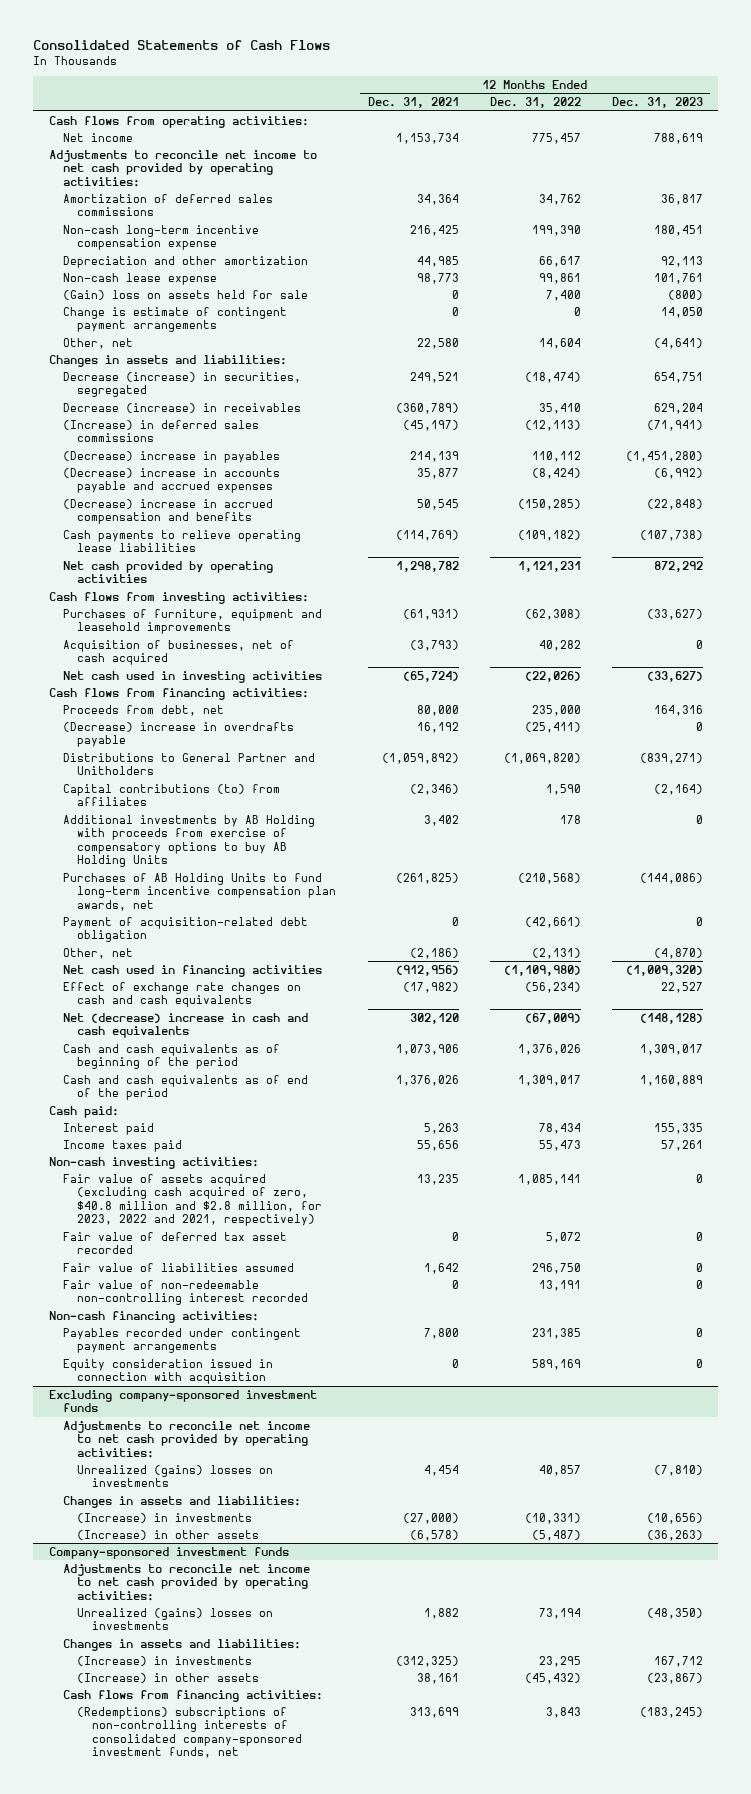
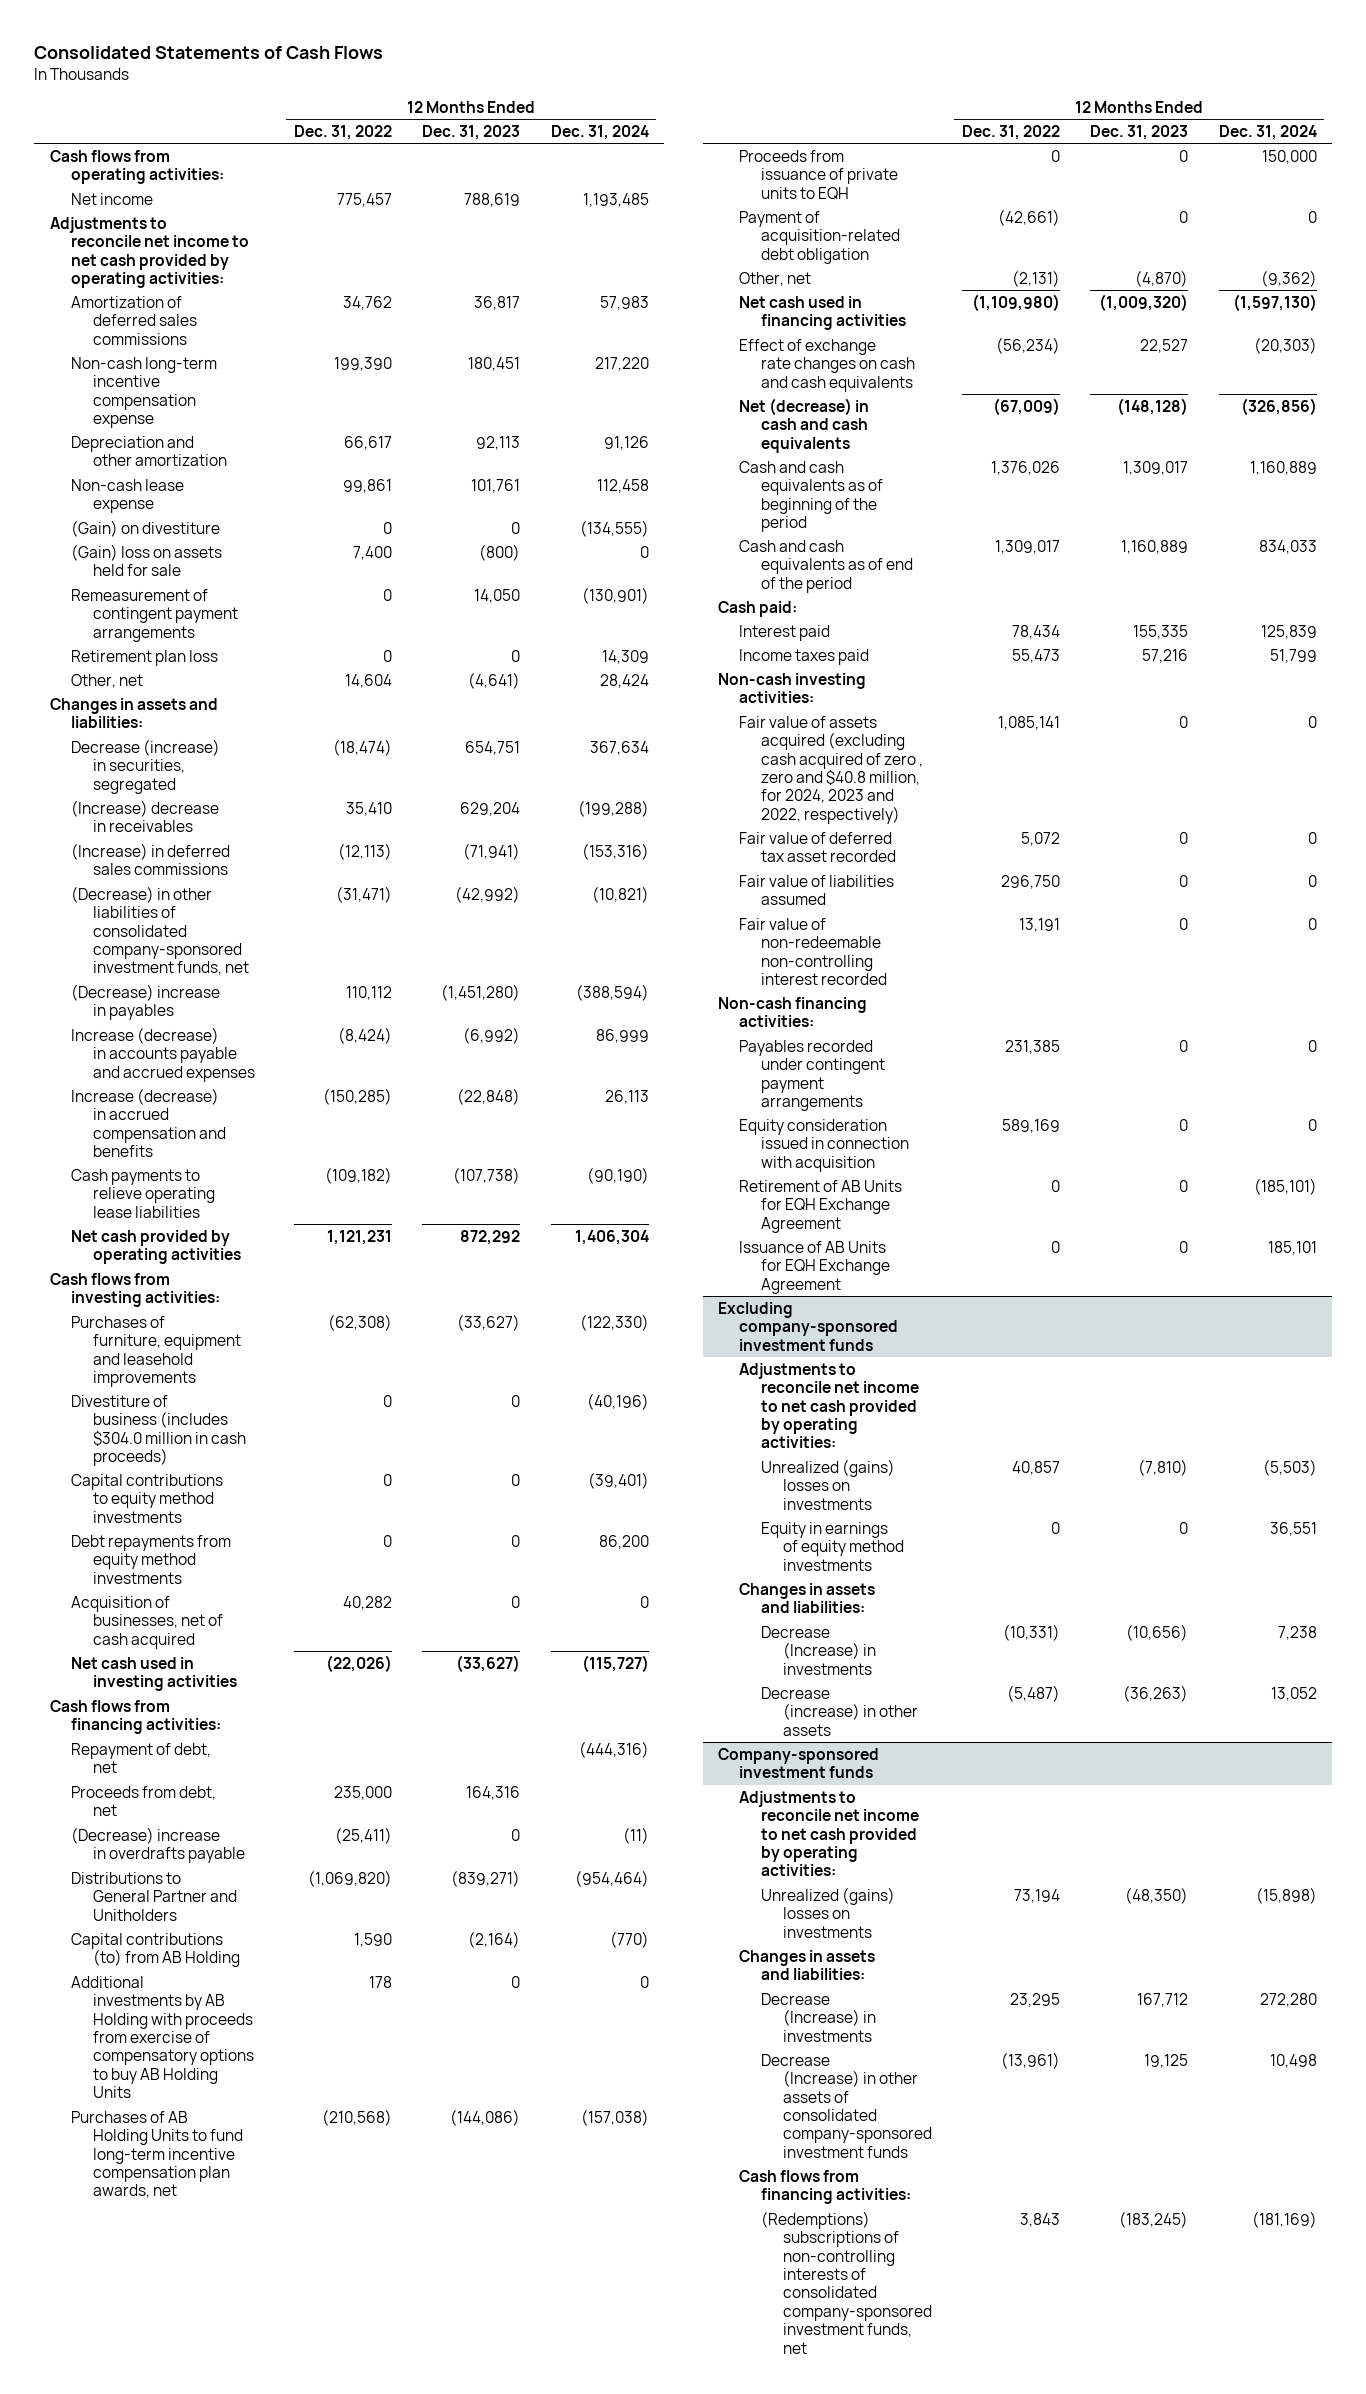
[367,97,459,109] Dec. 31, 2021 -> none
none -> [550,125,649,141] Dec. 31, 2024
none -> [71,519,221,537] (Gain) on divestiture
[63,306,288,333] Change is estimate of contingent payment arrangements -> [71,588,238,642] Remeasurement of contingent payment arrangements
none -> [71,649,219,666] Retirement plan loss
[63,402,302,413] Decrease (increase) in receivables -> [71,799,220,833] (Increase) decrease in receivables
none -> [71,885,249,976] (Decrease) in other liabilities of consolidated company-sponsored investment funds, net
[63,467,281,494] (Decrease) increase in accounts payable and accrued expenses -> [71,1026,255,1082] Increase (decrease) in accounts payable and accrued expenses
[63,498,274,525] (Decrease) increase in accrued compensation and benefits -> [71,1087,226,1158] Increase (decrease) in accrued compensation and benefits
none -> [71,1394,246,1467] Divestiture of business (includes $304.0 million in cash proceeds)
none -> [71,1473,224,1523] Capital contributions to equity method investments
none -> [71,1534,232,1584] Debt repayments from equity method investments
none -> [71,1742,212,1774] Repayment of debt, net
[63,783,281,807] Capital contributions (to) from affiliates -> [71,1932,240,1968] Capital contributions (to) from AB Holding
none -> [739,149,899,199] Proceeds from issuance of private units to EQH
[63,1012,309,1039] Net (decrease) increase in cash and cash equivalents -> [739,397,870,453] Net (decrease) in cash and cash equivalents
[660,1139,703,1151] 57,261 -> [1142,648,1189,663] 57,216
[63,1173,323,1227] Fair value of assets acquired (excluding cash acquired of zero, $40.8 million and $2.8 million, for 2023, 2022 and 2021, respectively) -> [739,715,924,824] Fair value of assets acquired (excluding cash acquired of zero , zero and $40.8 million, for 2024, 2023 and 2022, respectively)
none -> [739,1179,903,1233] Retirement of AB Units for EQH Exchange Agreement
none -> [739,1240,891,1294] Issuance of AB Units for EQH Exchange Agreement
none -> [761,1521,904,1571] Equity in earnings of equity method investments
[77,1512,253,1523] (Increase) in investments -> [761,1625,876,1675] Decrease (Increase) in investments
[77,1529,260,1540] (Increase) in other assets -> [761,1686,918,1736] Decrease (increase) in other assets
[77,1672,260,1683] (Increase) in other assets -> none
[77,1655,253,1666] (Increase) in investments -> [761,1992,876,2042] Decrease (Increase) in investments
none -> [761,2053,932,2158] Decrease (Increase) in other assets of consolidated company-sponsored investment funds

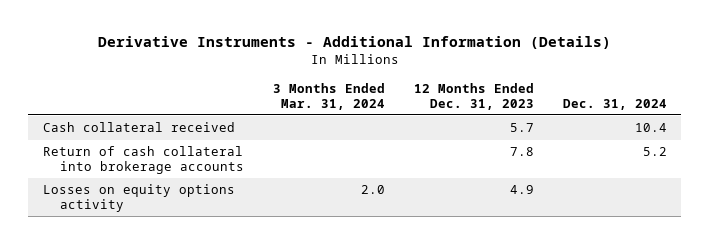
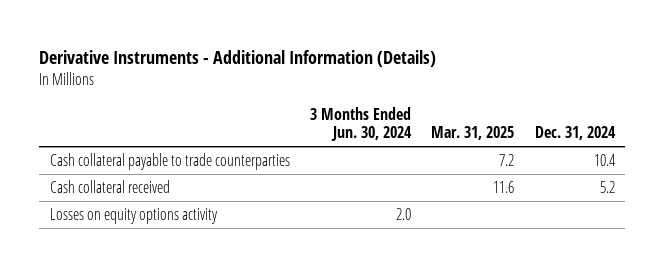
[273,82,386,110] 3 Months Ended Mar. 31, 2024 -> none
[413,82,534,110] 12 Months Ended Dec. 31, 2023 -> none
none -> [310,106,413,142] 3 Months Ended Jun. 30, 2024
none -> [431,126,515,141] Mar. 31, 2025
[42,146,245,174] Return of cash collateral into brokerage accounts -> none
none -> [49,152,290,170] Cash collateral payable to trade counterparties
[634,123,667,133] 10.4 -> [599,180,615,193] 5.2

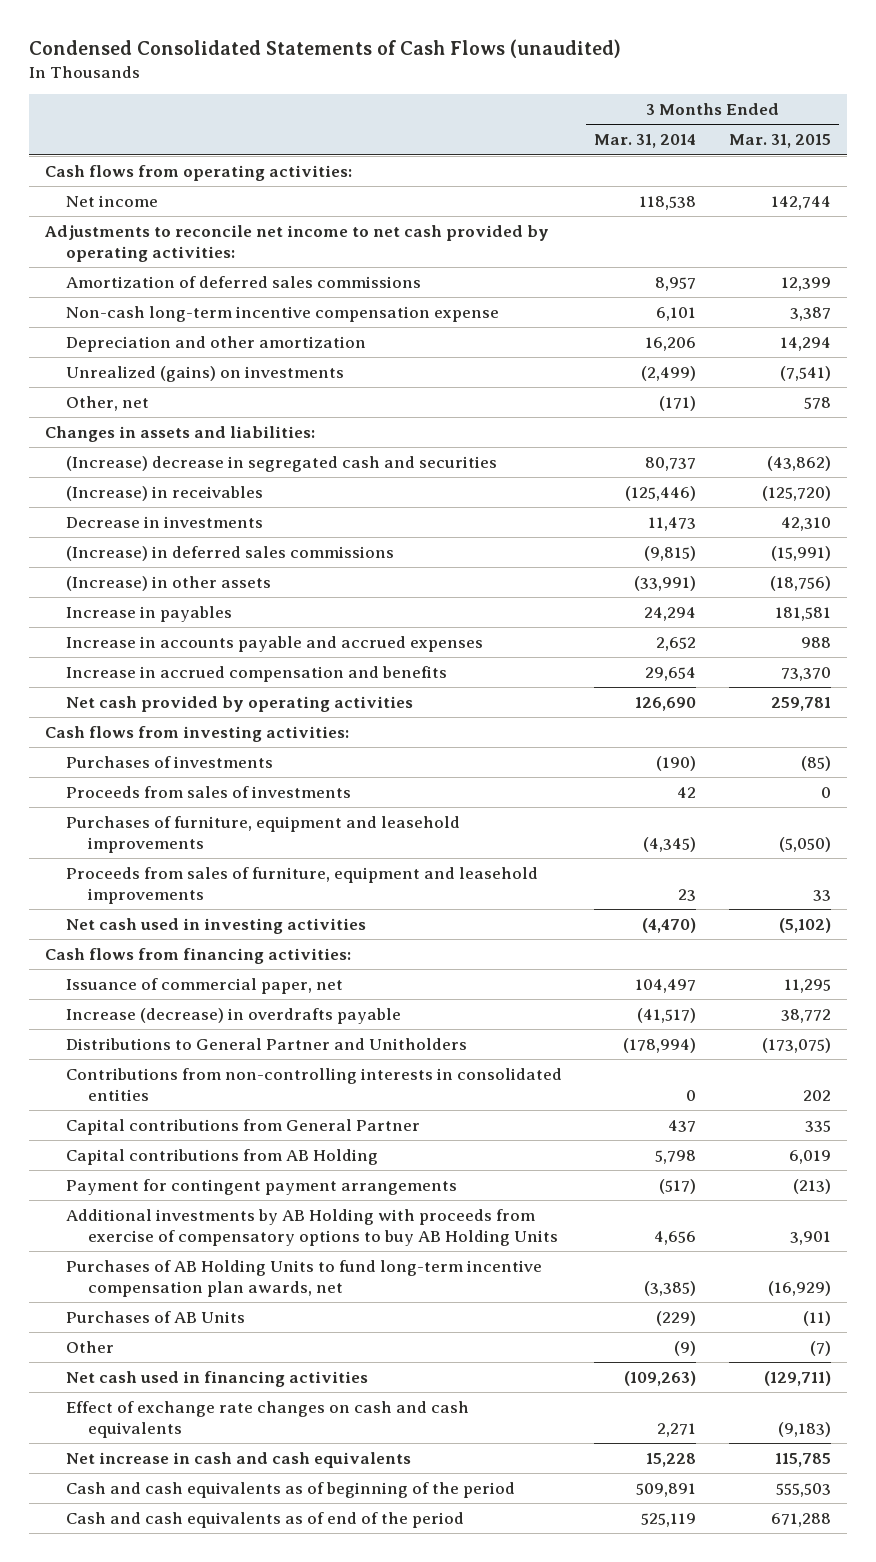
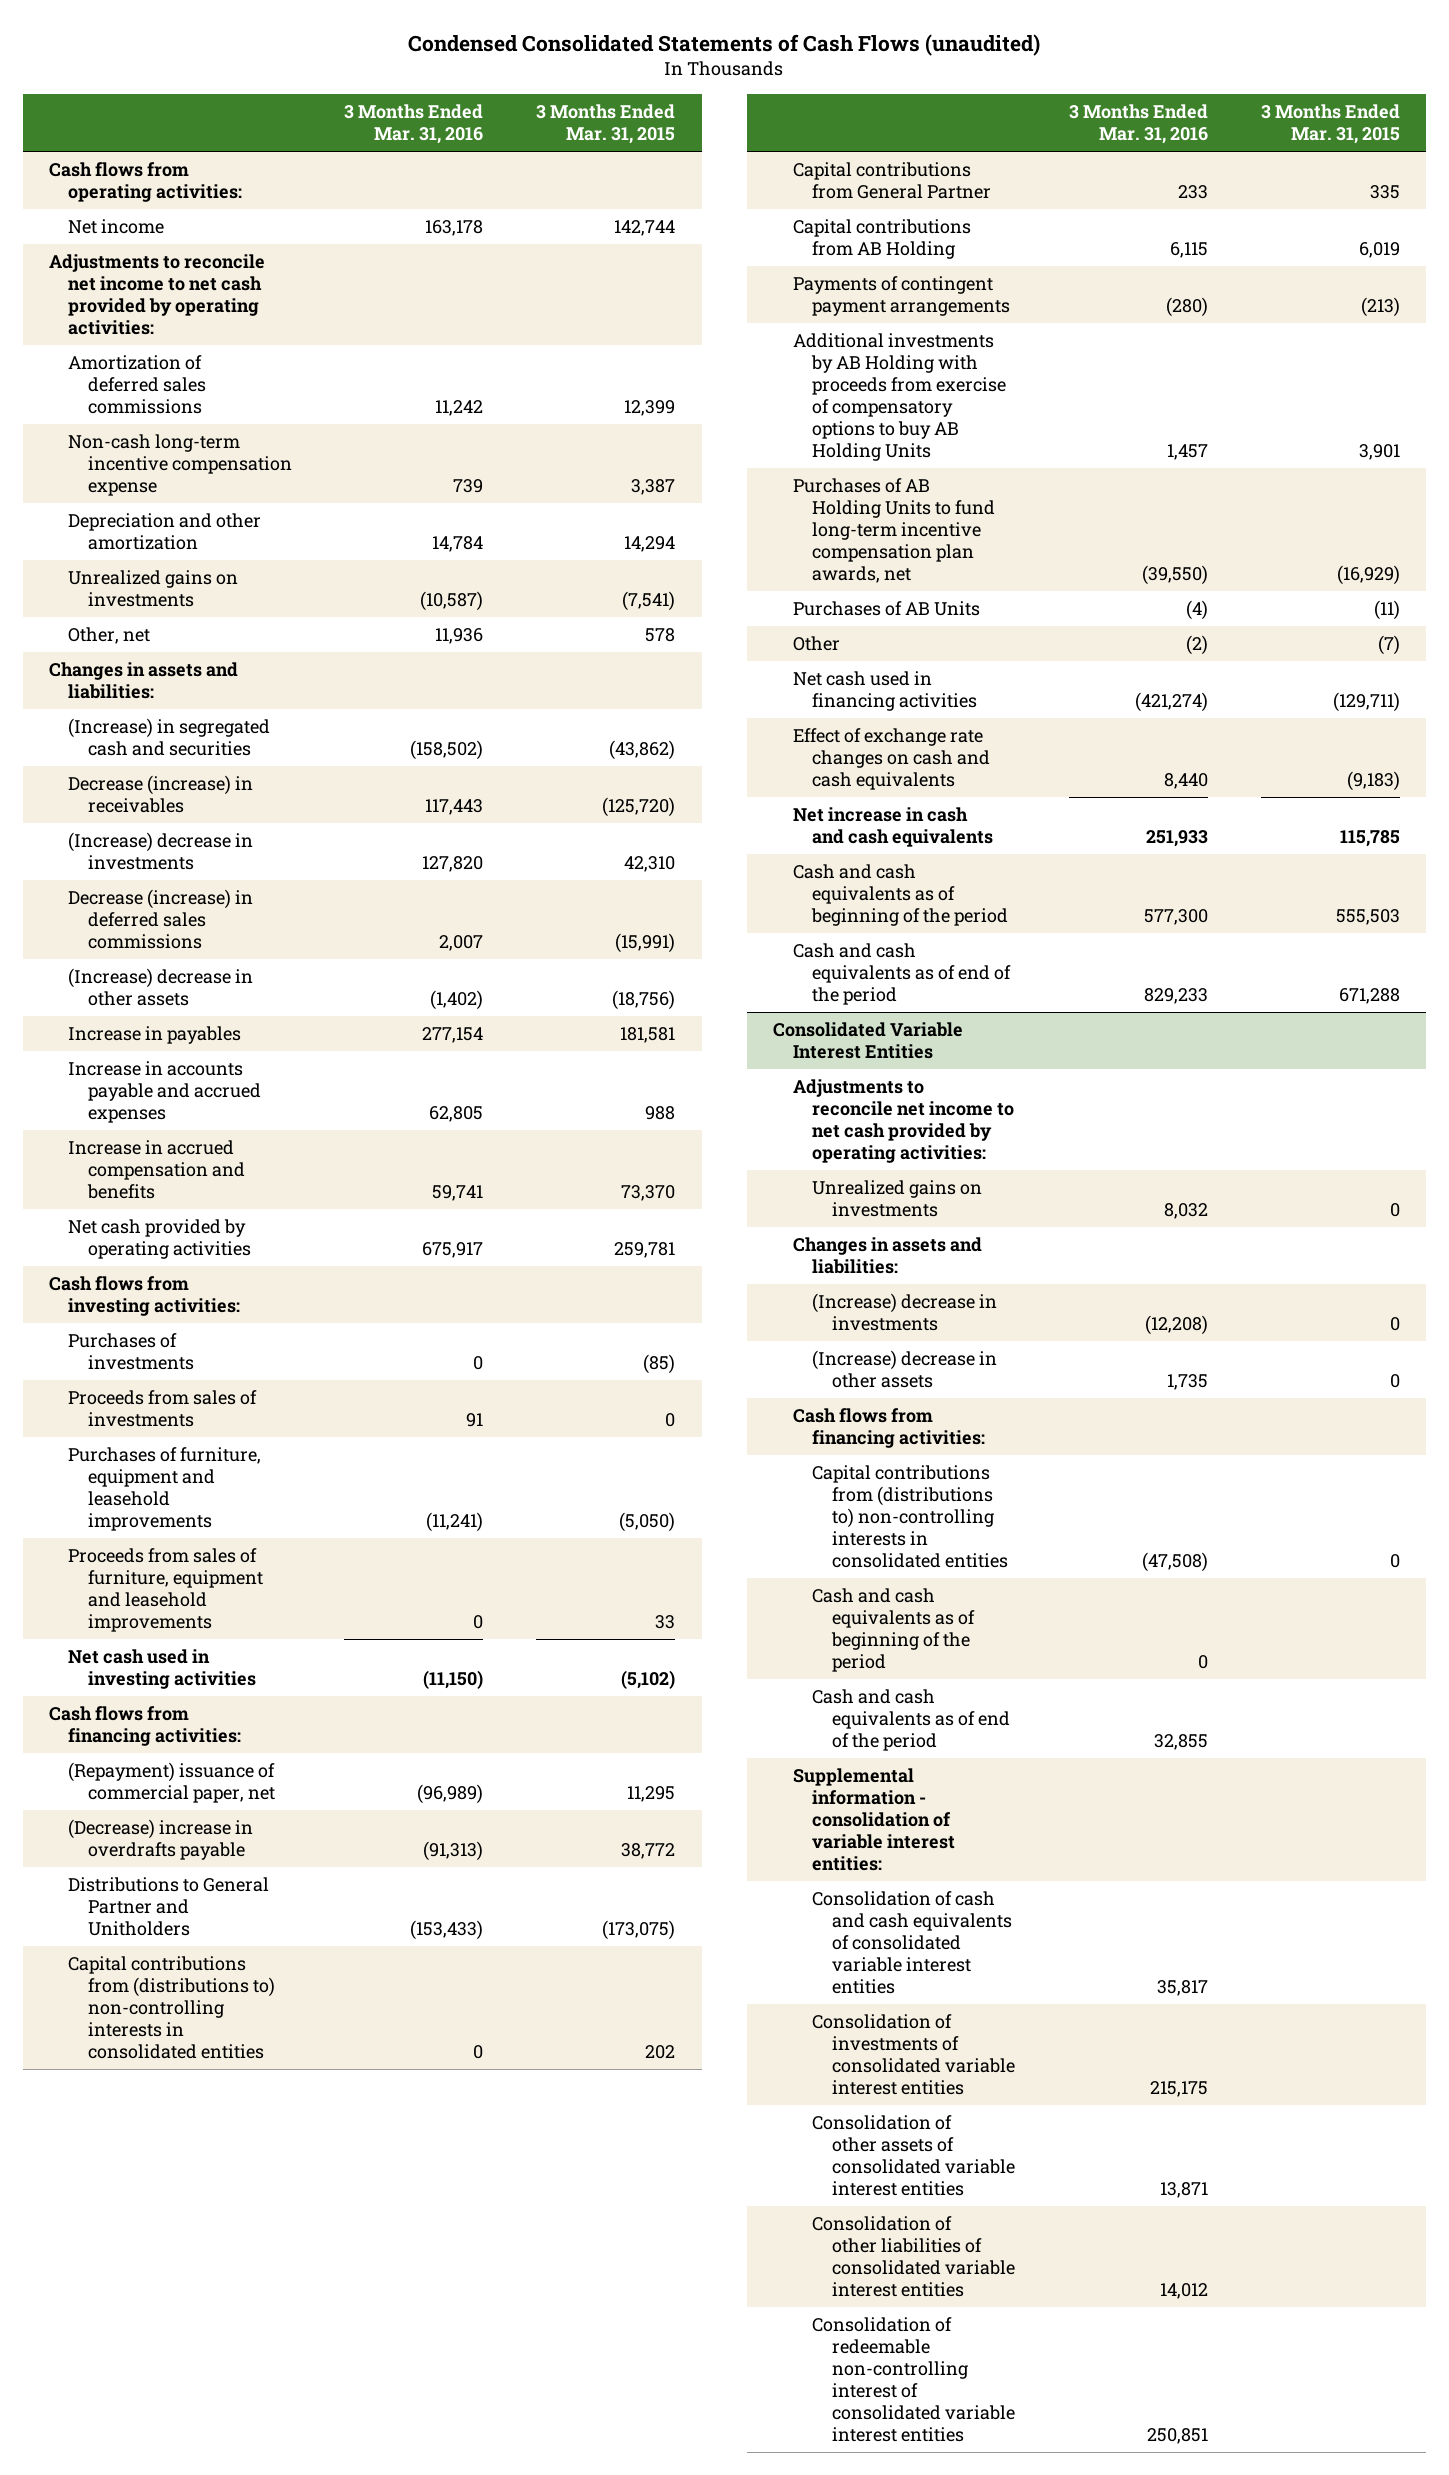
[594,134,697,149] Mar. 31, 2014 -> none
none -> [344,103,484,144] 3 Months Ended Mar. 31, 2016
[66,365,345,382] Unrealized (gains) on investments -> [68,570,239,608] Unrealized gains on investments
[66,455,498,472] (Increase) decrease in segregated cash and securities -> [68,718,271,757] (Increase) in segregated cash and securities
[66,485,264,501] (Increase) in receivables -> [68,775,254,814] Decrease (increase) in receivables
[66,515,264,528] Decrease in investments -> [68,832,254,871] (Increase) decrease in investments
[66,545,395,561] (Increase) in deferred sales commissions -> [68,889,254,950] Decrease (increase) in deferred sales commissions
[66,575,272,591] (Increase) in other assets -> [68,968,254,1007] (Increase) decrease in other assets
[66,977,344,994] Issuance of commercial paper, net -> [68,1762,276,1804] (Repayment) issuance of commercial paper, net
[66,1007,402,1024] Increase (decrease) in overdrafts payable -> [68,1819,254,1861] (Decrease) increase in overdrafts payable
[66,1067,563,1101] Contributions from non-controlling interests in consolidated entities -> [68,1956,275,2060] Capital contributions from (distributions to) non-controlling interests in consolidated entities
[66,1178,458,1195] Payment for contingent payment arrangements -> [792,276,1011,317] Payments of contingent payment arrangements
none -> [773,1022,964,1060] Consolidated Variable Interest Entities
none -> [792,1079,1015,1164] Adjustments to reconcile net income to net cash provided by operating activities:
none -> [812,1180,983,1218] Unrealized gains on investments
none -> [792,1237,982,1275] Changes in assets and liabilities:
none -> [812,1293,998,1332] (Increase) decrease in investments
none -> [812,1350,998,1389] (Increase) decrease in other assets
none -> [792,1408,986,1449] Cash flows from financing activities:
none -> [812,1465,1008,1569] Capital contributions from (distributions to) non-controlling interests in consolidated entities
none -> [812,1588,975,1673] Cash and cash equivalents as of beginning of the period
none -> [812,1689,1010,1752] Cash and cash equivalents as of end of the period
none -> [792,1768,956,1872] Supplemental information - consolidation of variable interest entities:
none -> [812,1891,1012,1995] Consolidation of cash and cash equivalents of consolidated variable interest entities
none -> [812,2014,1015,2096] Consolidation of investments of consolidated variable interest entities
none -> [812,2115,1015,2197] Consolidation of other assets of consolidated variable interest entities
none -> [812,2216,1015,2298] Consolidation of other liabilities of consolidated variable interest entities
none -> [812,2317,1015,2443] Consolidation of redeemable non-controlling interest of consolidated variable interest entities

